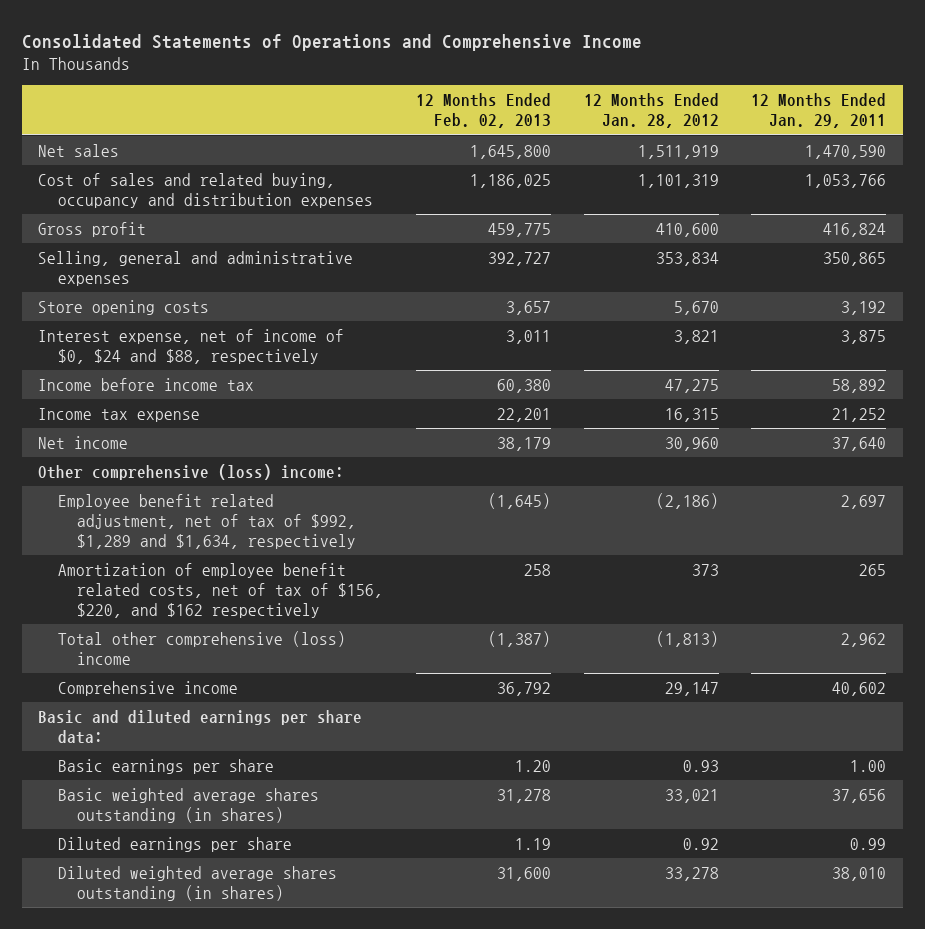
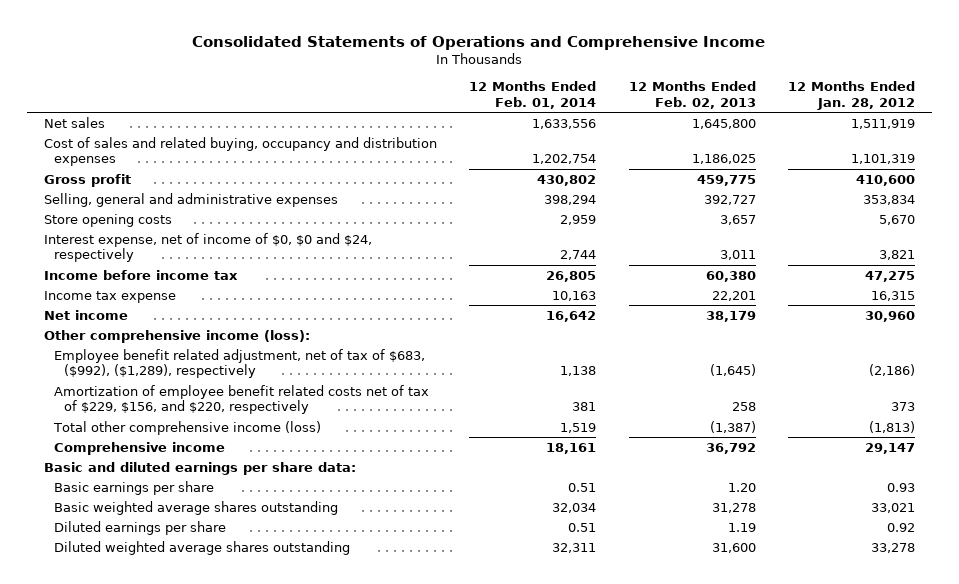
[751,93,887,129] 12 Months Ended Jan. 29, 2011 -> none
none -> [469,80,597,109] 12 Months Ended Feb. 01, 2014
[38,328,345,364] Interest expense, net of income of $0, $24 and $88, respectively -> [43,232,372,263] Interest expense, net of income of $0, $0 and $24, respectively
[38,463,345,480] Other comprehensive (loss) income: -> [43,329,310,343] Other comprehensive income (loss):
[57,493,356,549] Employee benefit related adjustment, net of tax of $992, $1,289 and $1,634, respectively -> [53,348,425,379] Employee benefit related adjustment, net of tax of $683, ($992), ($1,289), respectively
[57,562,383,618] Amortization of employee benefit related costs, net of tax of $156, $220, and $162 respectively -> [53,384,429,415] Amortization of employee benefit related costs net of tax of $229, $156, and $220, respectively
[57,630,346,665] Total other comprehensive (loss) income -> [52,420,321,435] Total other comprehensive income (loss)
[57,787,319,823] Basic weighted average shares outstanding (in shares) -> [53,500,338,515] Basic weighted average shares outstanding
[57,865,337,901] Diluted weighted average shares outstanding (in shares) -> [53,540,350,555] Diluted weighted average shares outstanding

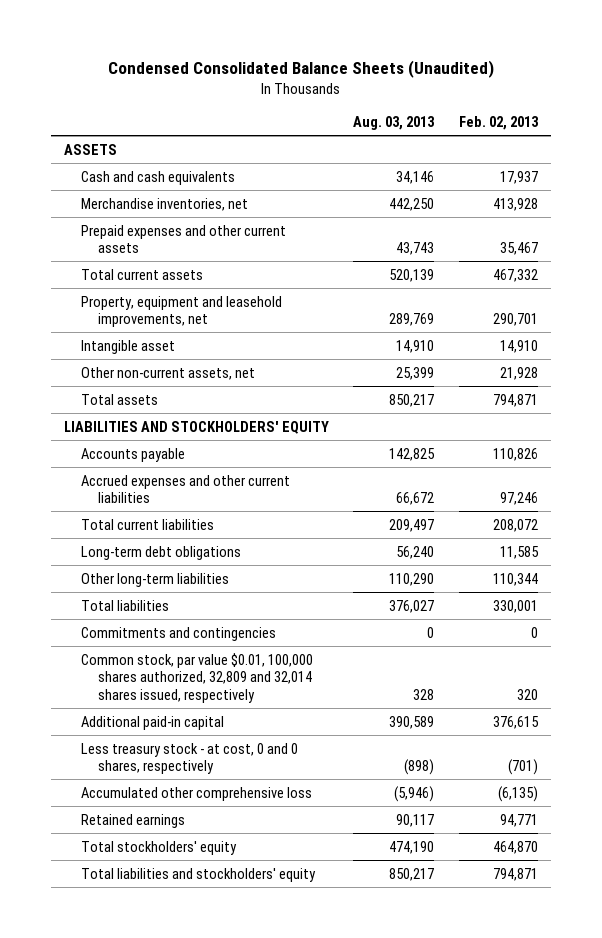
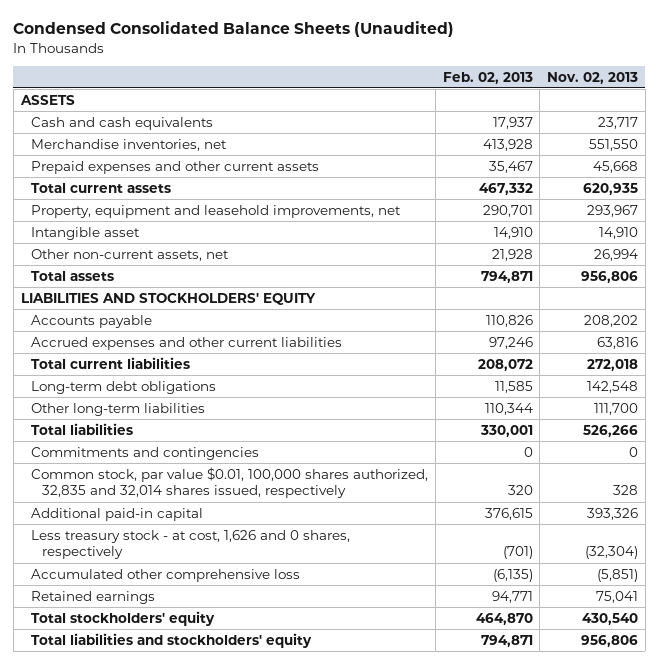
[353,116,436,131] Aug. 03, 2013 -> none
none -> [546,71,638,84] Nov. 02, 2013
[80,652,313,703] Common stock, par value $0.01, 100,000 shares authorized, 32,809 and 32,014 shares issued, respectively -> [31,466,429,499] Common stock, par value $0.01, 100,000 shares authorized, 32,835 and 32,014 shares issued, respectively
[80,742,298,775] Less treasury stock - at cost, 0 and 0 shares, respectively -> [31,529,351,560] Less treasury stock - at cost, 1,626 and 0 shares, respectively

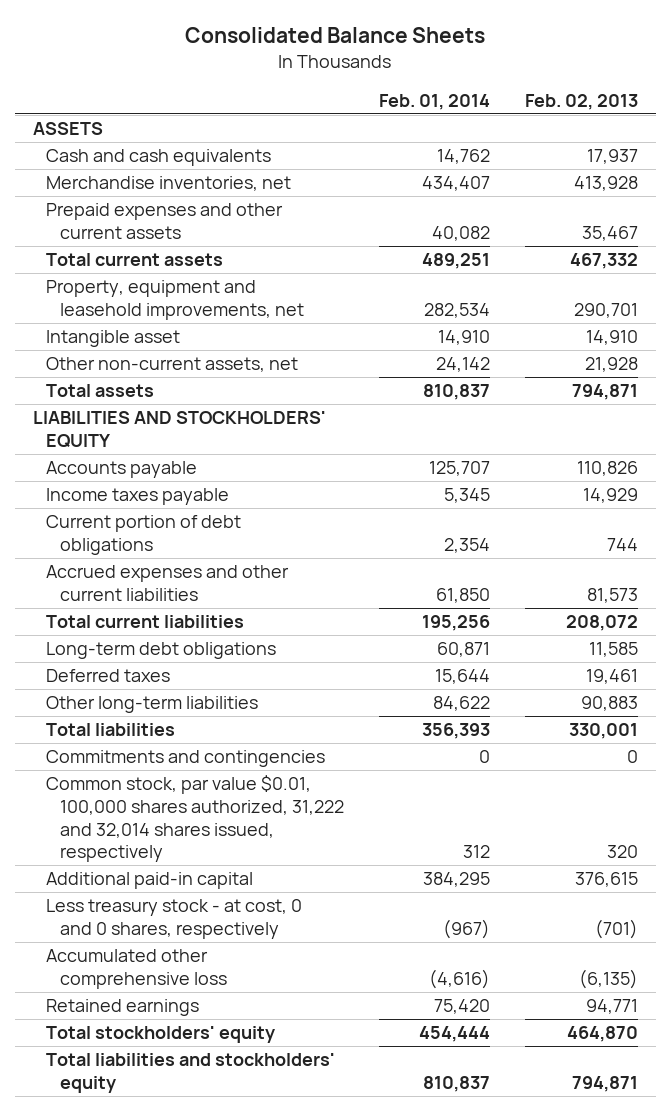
[13,21,455,38] Condensed Consolidated Balance Sheets (Unaudited) -> [185,27,486,44] Consolidated Balance Sheets
[546,71,638,84] Nov. 02, 2013 -> none
none -> [378,93,490,110] Feb. 01, 2014
none -> [46,488,230,506] Income taxes payable
none -> [46,515,242,555] Current portion of debt obligations
[488,336,533,349] 97,246 -> [587,587,639,603] 81,573
none -> [46,669,171,683] Deferred taxes
[484,402,533,415] 110,344 -> [581,696,639,712] 90,883
[31,466,429,499] Common stock, par value $0.01, 100,000 shares authorized, 32,835 and 32,014 shares issued, respectively -> [46,775,344,863] Common stock, par value $0.01, 100,000 shares authorized, 31,222 and 32,014 shares issued, respectively
[31,529,351,560] Less treasury stock - at cost, 1,626 and 0 shares, respectively -> [46,899,303,939] Less treasury stock - at cost, 0 and 0 shares, respectively

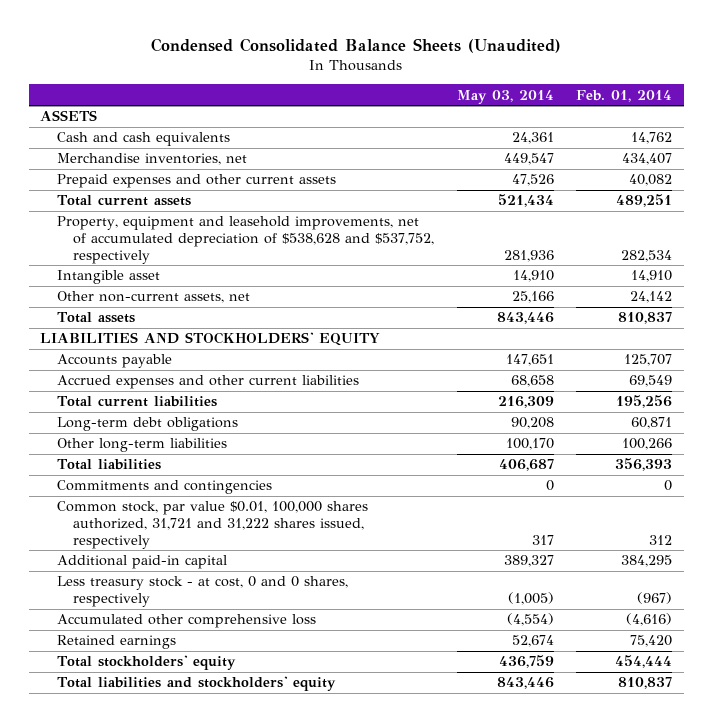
[185,27,486,44] Consolidated Balance Sheets -> [151,37,562,53] Condensed Consolidated Balance Sheets (Unaudited)
[525,93,639,110] Feb. 02, 2013 -> none
none -> [456,89,554,104] May 03, 2014
[46,280,304,320] Property, equipment and leasehold improvements, net -> [56,216,435,264] Property, equipment and leasehold improvements, net of accumulated depreciation of $538,628 and $537,752, respectively
[46,488,230,506] Income taxes payable -> none
[46,515,242,555] Current portion of debt obligations -> none
[435,587,490,603] 61,850 -> [629,375,673,388] 69,549
[46,669,171,683] Deferred taxes -> none
[432,696,490,712] 84,622 -> [622,438,673,451] 100,266
[46,775,344,863] Common stock, par value $0.01, 100,000 shares authorized, 31,222 and 32,014 shares issued, respectively -> [56,501,368,549] Common stock, par value $0.01, 100,000 shares authorized, 31,721 and 31,222 shares issued, respectively

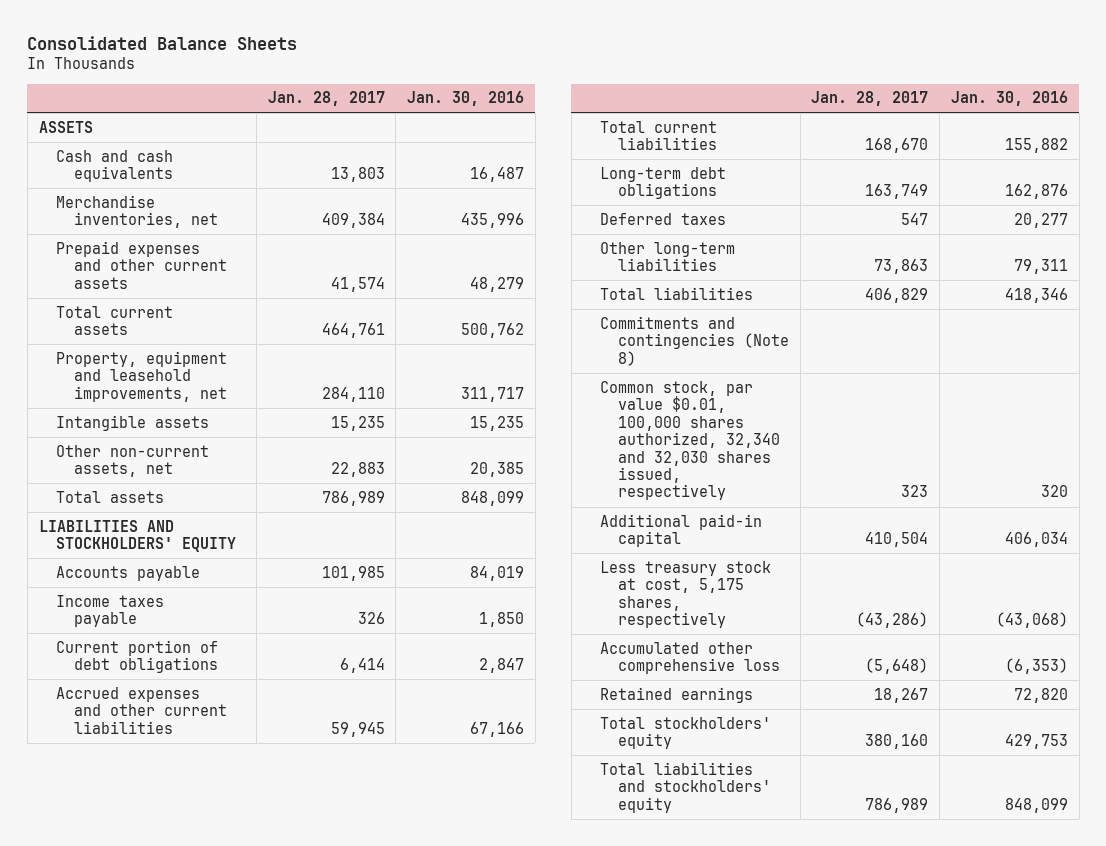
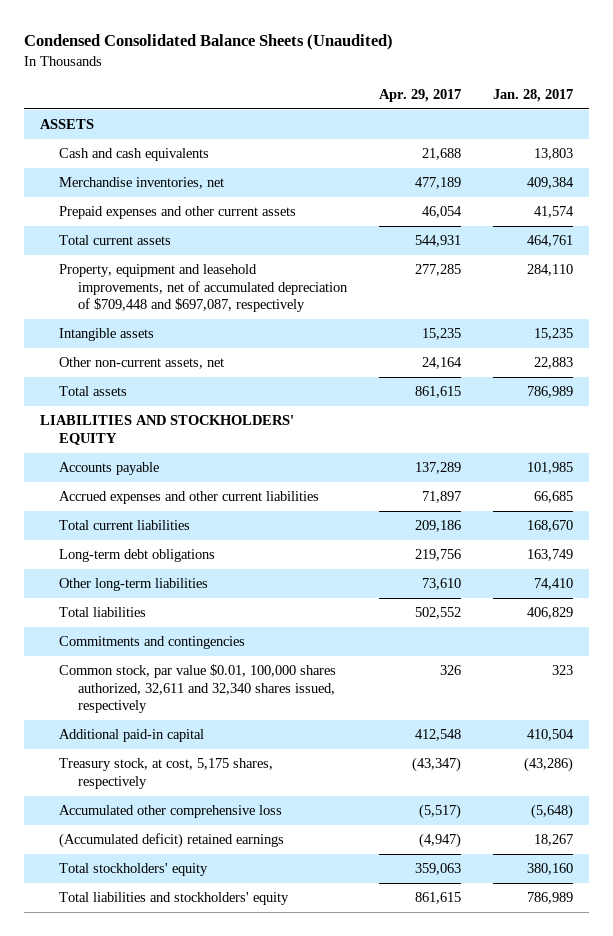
[27,35,298,50] Consolidated Balance Sheets -> [23,34,393,51] Condensed Consolidated Balance Sheets (Unaudited)
[407,91,525,107] Jan. 30, 2016 -> none
none -> [379,89,462,103] Apr. 29, 2017
[56,350,228,402] Property, equipment and leasehold improvements, net -> [58,264,348,313] Property, equipment and leasehold improvements, net of accumulated depreciation of $709,448 and $697,087, respectively
[56,594,165,628] Income taxes payable -> none
[56,639,219,674] Current portion of debt obligations -> none
[330,721,385,737] 59,945 -> [534,491,574,504] 66,685
[600,212,727,225] Deferred taxes -> none
[874,259,929,275] 73,863 -> [534,578,574,591] 74,410
[600,315,789,366] Commitments and contingencies (Note 8) -> [58,636,245,650] Commitments and contingencies
[600,380,780,501] Common stock, par value $0.01, 100,000 shares authorized, 32,340 and 32,030 shares issued, respectively -> [58,664,336,714] Common stock, par value $0.01, 100,000 shares authorized, 32,611 and 32,340 shares issued, respectively
[600,560,772,629] Less treasury stock at cost, 5,175 shares, respectively -> [58,758,273,789] Treasury stock, at cost, 5,175 shares, respectively
[600,686,754,703] Retained earnings -> [58,833,284,849] (Accumulated deficit) retained earnings

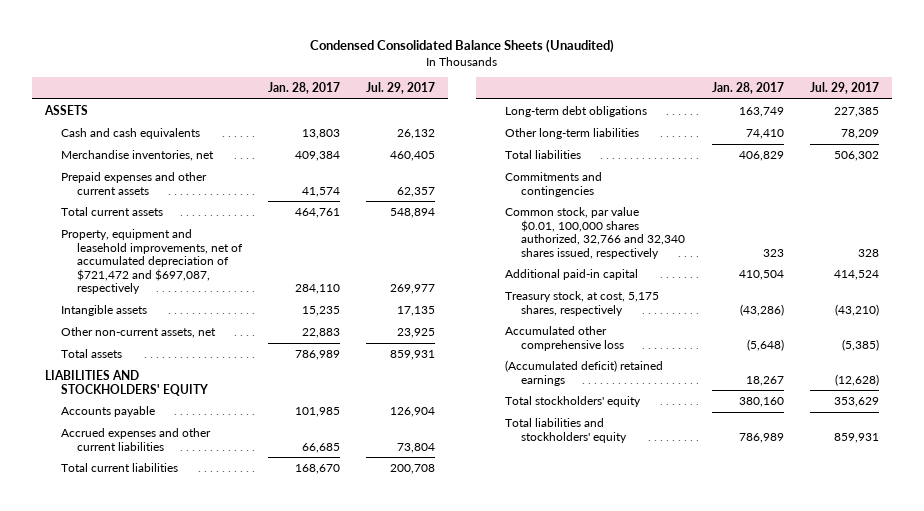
[379,89,462,103] Apr. 29, 2017 -> none
none -> [365,81,435,94] Jul. 29, 2017
[58,264,348,313] Property, equipment and leasehold improvements, net of accumulated depreciation of $709,448 and $697,087, respectively -> [61,228,244,295] Property, equipment and leasehold improvements, net of accumulated depreciation of $721,472 and $697,087, respectively
[58,664,336,714] Common stock, par value $0.01, 100,000 shares authorized, 32,611 and 32,340 shares issued, respectively -> [505,206,686,259] Common stock, par value $0.01, 100,000 shares authorized, 32,766 and 32,340 shares issued, respectively

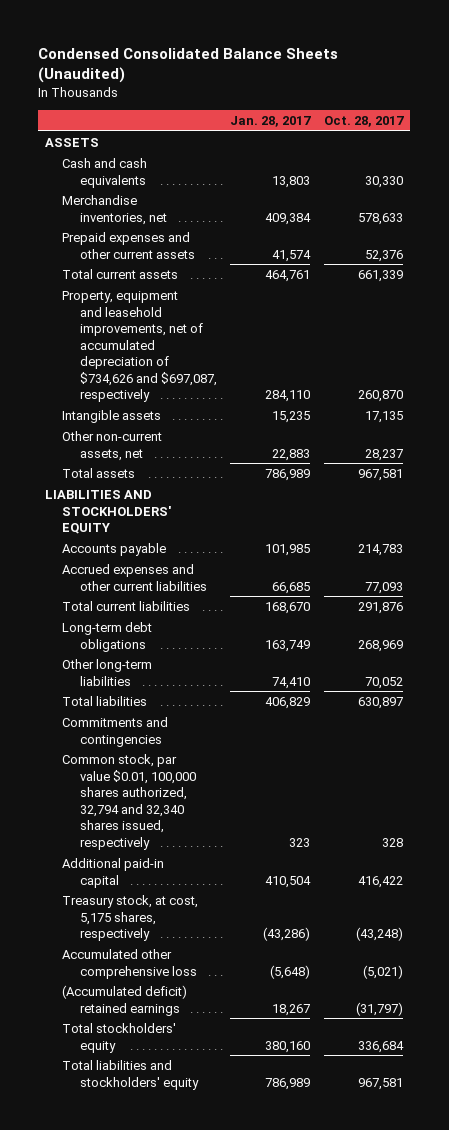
[365,81,435,94] Jul. 29, 2017 -> none
none -> [324,115,405,127] Oct. 28, 2017
[61,228,244,295] Property, equipment and leasehold improvements, net of accumulated depreciation of $721,472 and $697,087, respectively -> [62,291,217,403] Property, equipment and leasehold improvements, net of accumulated depreciation of $734,626 and $697,087, respectively
[505,206,686,259] Common stock, par value $0.01, 100,000 shares authorized, 32,766 and 32,340 shares issued, respectively -> [62,754,196,850] Common stock, par value $0.01, 100,000 shares authorized, 32,794 and 32,340 shares issued, respectively

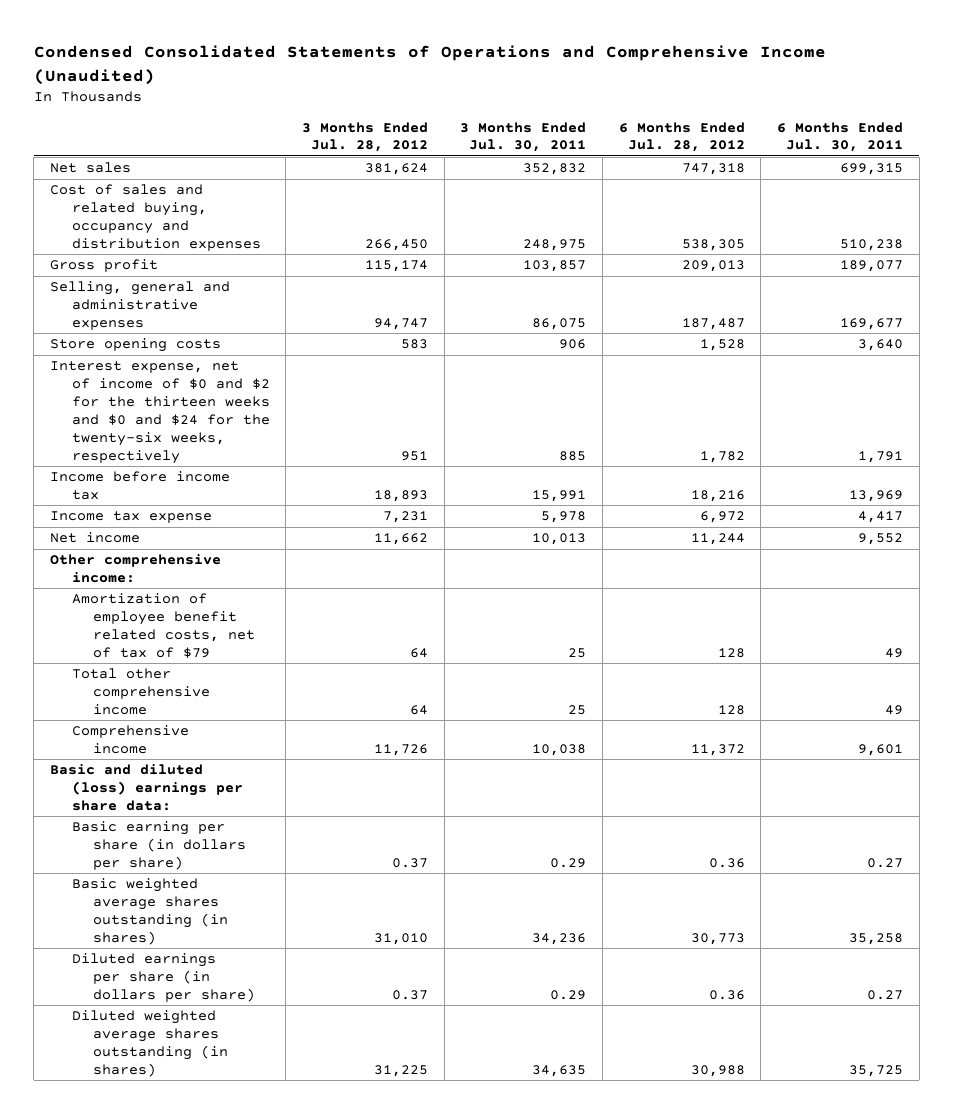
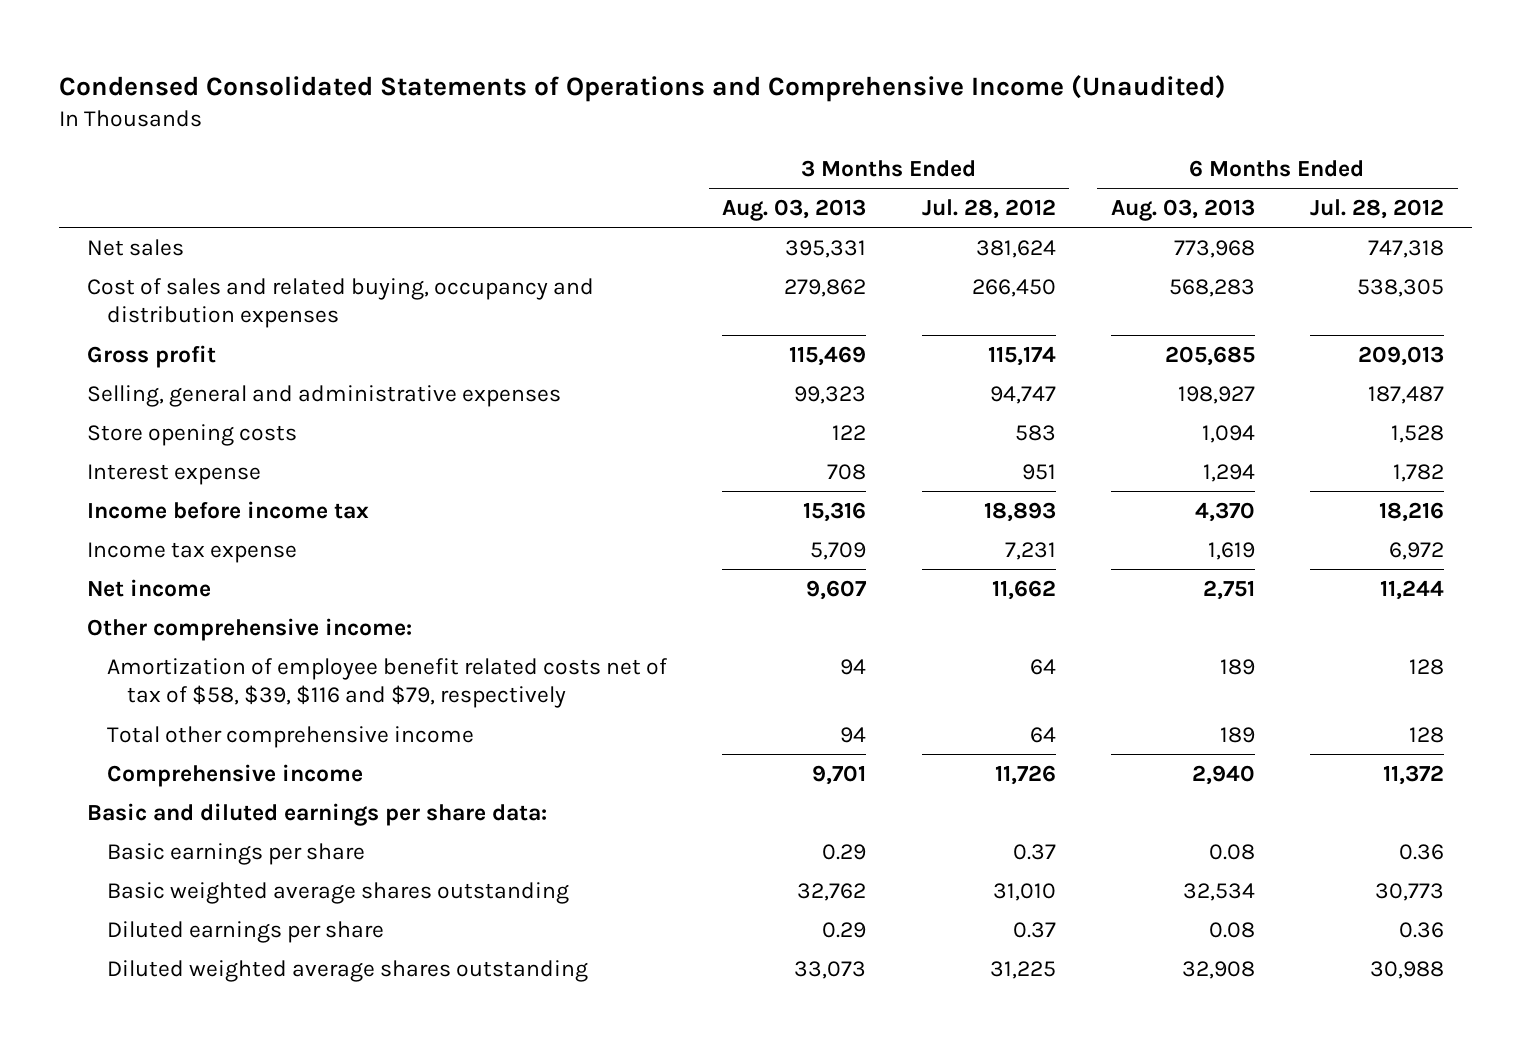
[460,121,587,153] 3 Months Ended Jul. 30, 2011 -> none
[776,121,903,153] 6 Months Ended Jul. 30, 2011 -> none
none -> [722,198,867,221] Aug. 03, 2013
none -> [1110,198,1255,221] Aug. 03, 2013
[49,361,270,464] Interest expense, net of income of $0 and $2 for the thirteen weeks and $0 and $24 for the twenty-six weeks, respectively -> [87,463,262,485] Interest expense
[71,593,256,658] Amortization of employee benefit related costs, net of tax of $79 -> [107,657,668,709] Amortization of employee benefit related costs net of tax of $58, $39, $116 and $79, respectively
[49,764,243,811] Basic and diluted (loss) earnings per share data: -> [87,802,548,826] Basic and diluted earnings per share data:
[71,821,247,870] Basic earning per share (in dollars per share) -> [107,842,366,865] Basic earnings per share
[71,878,229,945] Basic weighted average shares outstanding (in shares) -> [107,881,570,904] Basic weighted average shares outstanding
[71,953,256,1002] Diluted earnings per share (in dollars per share) -> [107,920,385,943] Diluted earnings per share
[71,1010,229,1077] Diluted weighted average shares outstanding (in shares) -> [107,959,589,982] Diluted weighted average shares outstanding

